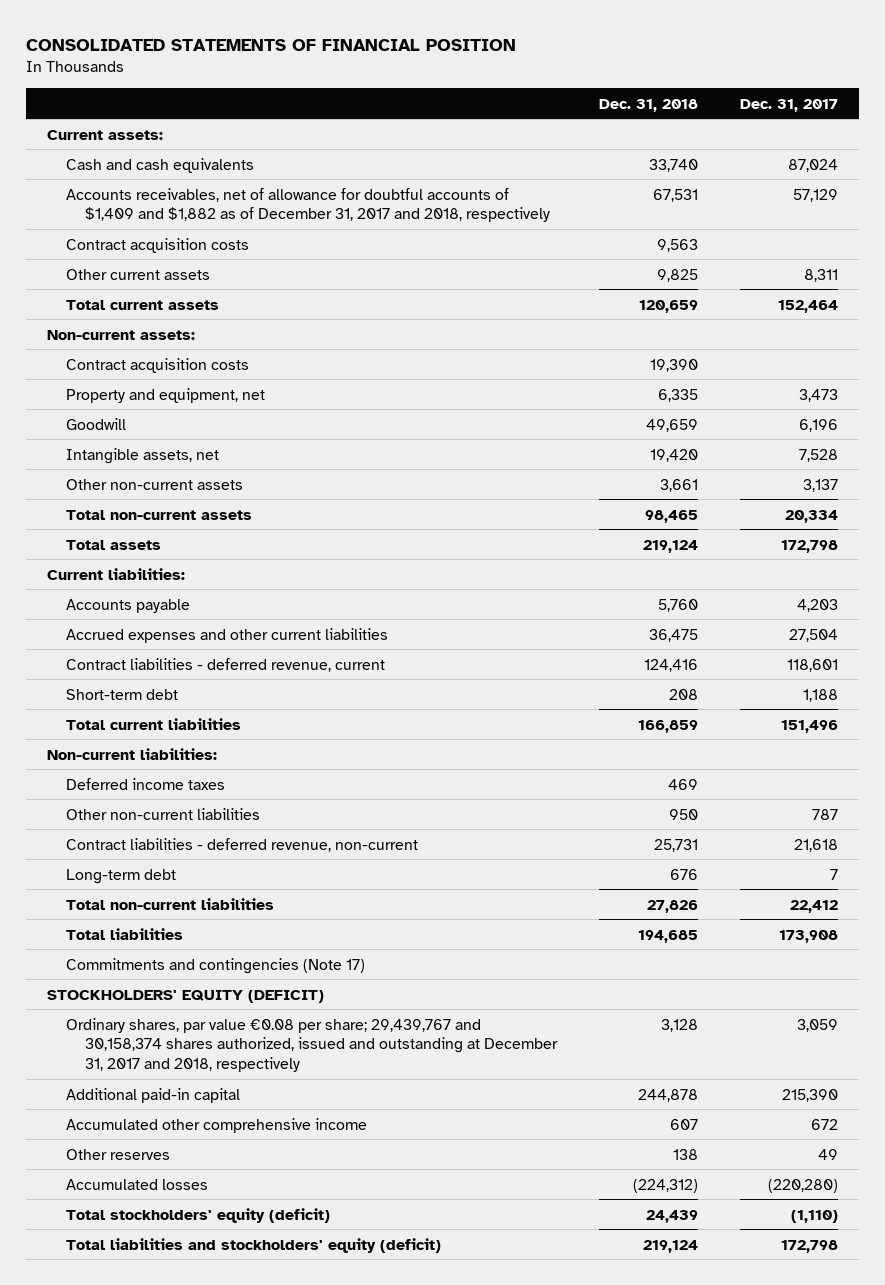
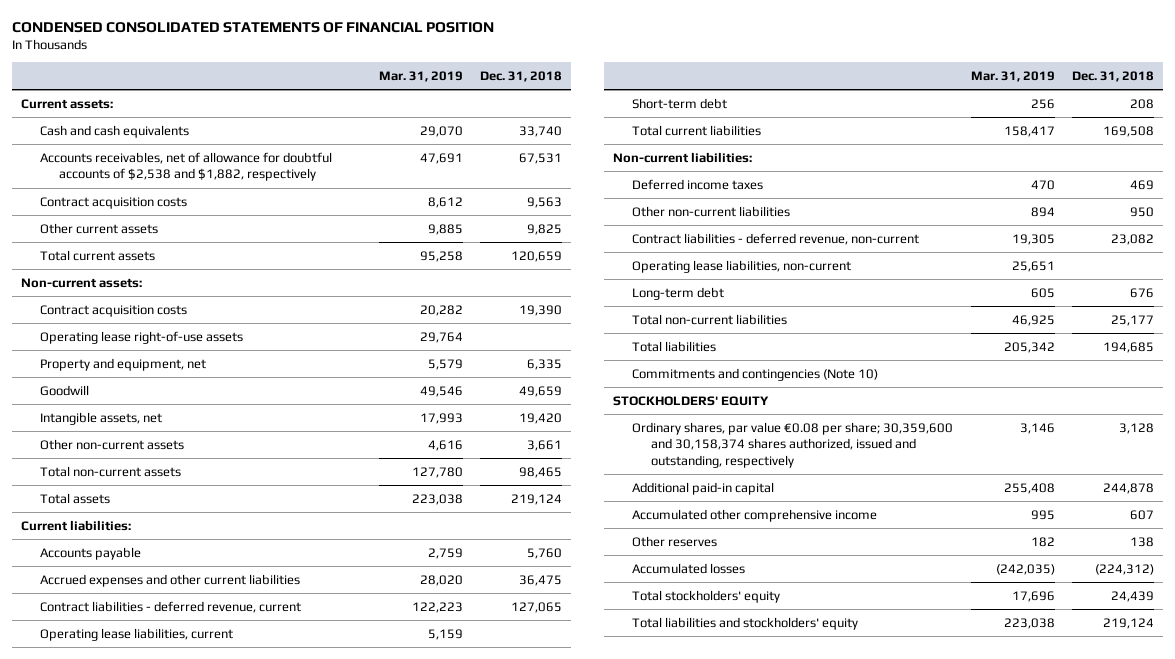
[26,38,517,51] CONSOLIDATED STATEMENTS OF FINANCIAL POSITION -> [11,21,494,33] CONDENSED CONSOLIDATED STATEMENTS OF FINANCIAL POSITION
[740,98,839,112] Dec. 31, 2017 -> none
none -> [378,70,463,82] Mar. 31, 2019
[66,187,551,223] Accounts receivables, net of allowance for doubtful accounts of $1,409 and $1,882 as of December 31, 2017 and 2018, respectively -> [39,151,332,182] Accounts receivables, net of allowance for doubtful accounts of $2,538 and $1,882, respectively
none -> [39,330,243,344] Operating lease right-of-use assets
[644,658,699,672] 124,416 -> [511,601,563,613] 127,065
none -> [39,627,233,641] Operating lease liabilities, current
[638,719,699,733] 166,859 -> [1103,125,1155,137] 169,508
[654,838,699,852] 25,731 -> [1111,233,1155,245] 23,082
none -> [631,259,851,273] Operating lease liabilities, non-current
[647,899,699,913] 27,826 -> [1111,314,1155,326] 25,177
[66,957,366,974] Commitments and contingencies (Note 17) -> [631,367,878,381] Commitments and contingencies (Note 10)
[47,989,325,1003] STOCKHOLDERS' EQUITY (DEFICIT) -> [612,395,769,406] STOCKHOLDERS' EQUITY
[66,1017,559,1072] Ordinary shares, par value €0.08 per share; 29,439,767 and 30,158,374 shares authorized, issued and outstanding at December 31, 2017 and 2018, respectively -> [631,421,953,469] Ordinary shares, par value €0.08 per share; 30,359,600 and 30,158,374 shares authorized, issued and outstanding, respectively
[66,1207,331,1223] Total stockholders' equity (deficit) -> [631,589,780,603] Total stockholders' equity
[66,1237,442,1253] Total liabilities and stockholders' equity (deficit) -> [631,616,858,630] Total liabilities and stockholders' equity

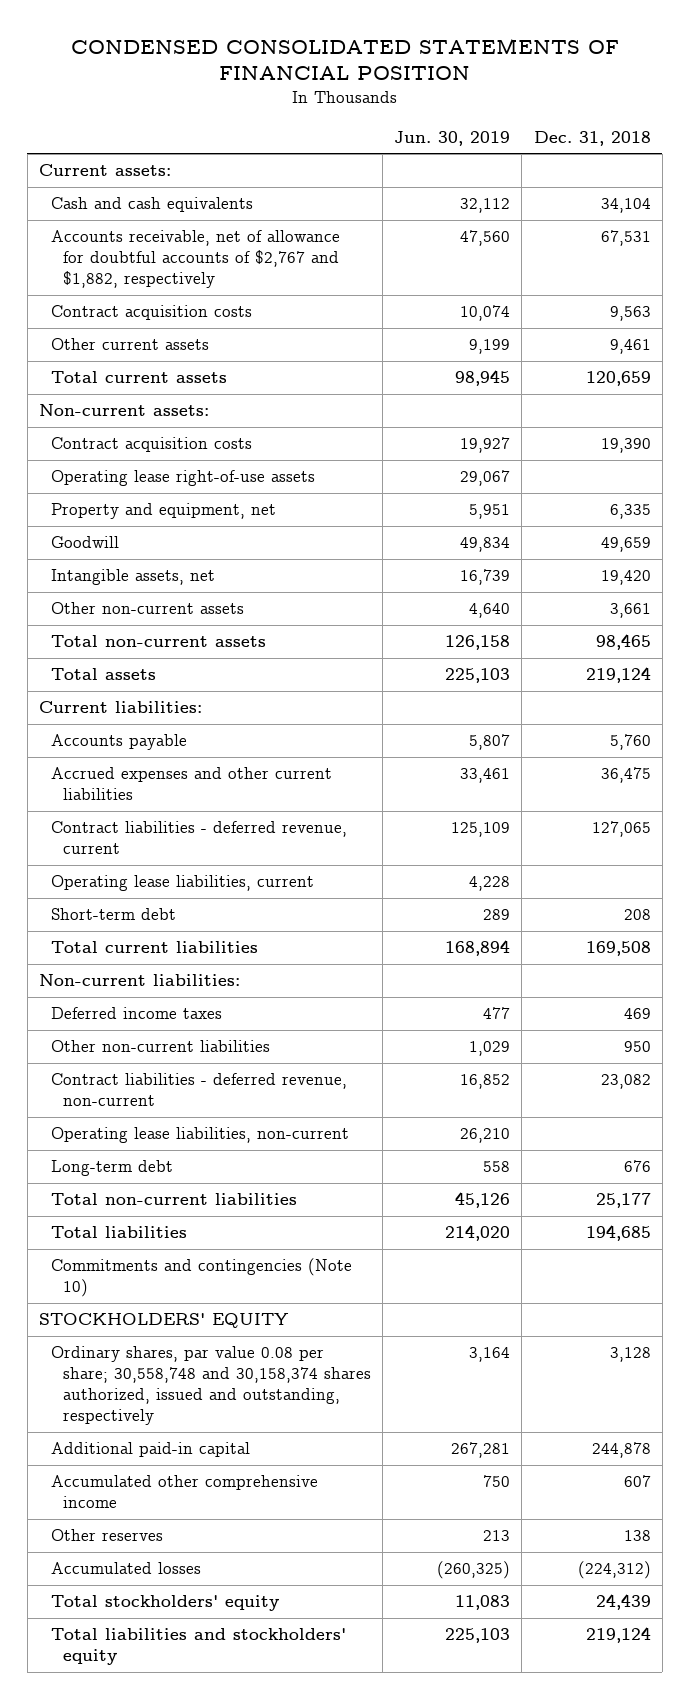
[378,70,463,82] Mar. 31, 2019 -> none
none -> [394,130,511,146] Jun. 30, 2019
[519,125,563,137] 33,740 -> [600,198,651,214] 34,104
[39,151,332,182] Accounts receivables, net of allowance for doubtful accounts of $2,538 and $1,882, respectively -> [50,230,340,289] Accounts receivable, net of allowance for doubtful accounts of $2,767 and $1,882, respectively
[527,223,563,235] 9,825 -> [609,339,651,355] 9,461
[631,421,953,469] Ordinary shares, par value €0.08 per share; 30,359,600 and 30,158,374 shares authorized, issued and outstanding, respectively -> [50,1346,371,1426] Ordinary shares, par value 0.08 per share; 30,558,748 and 30,158,374 shares authorized, issued and outstanding, respectively

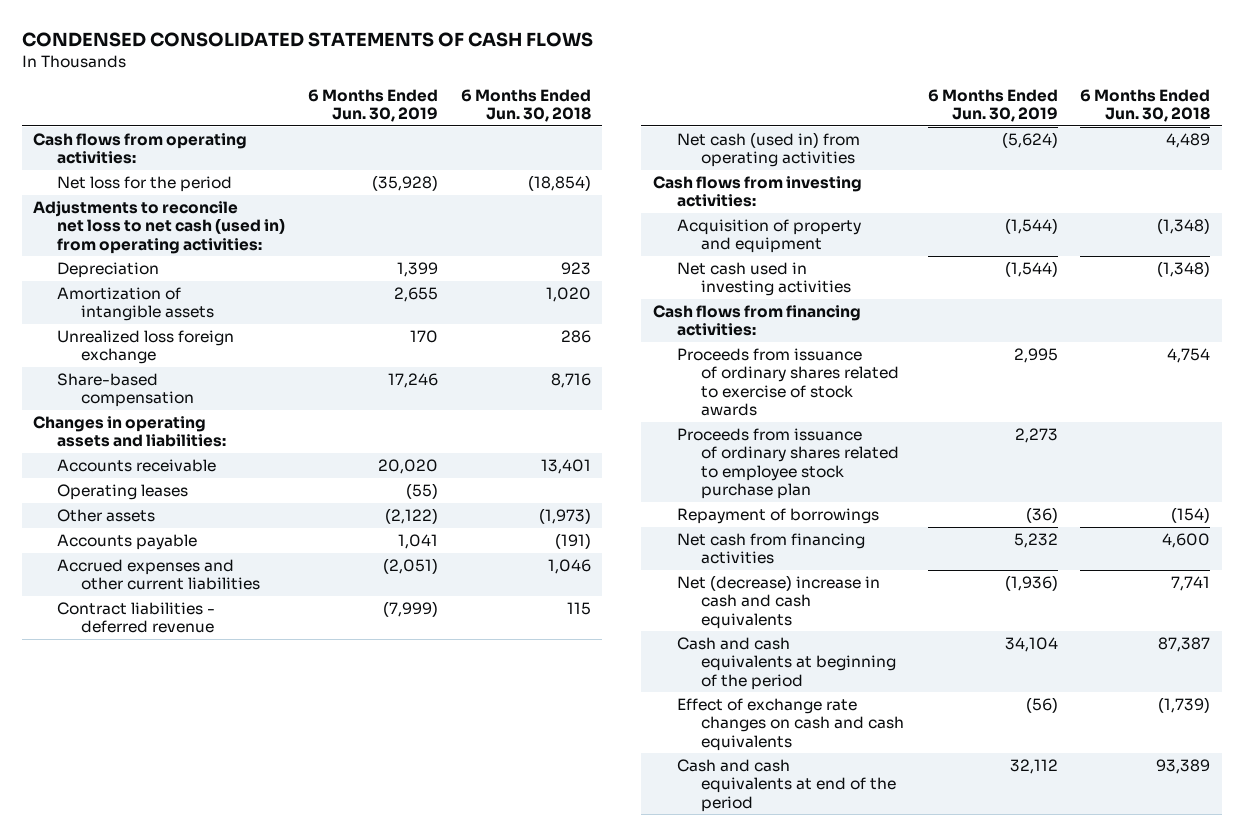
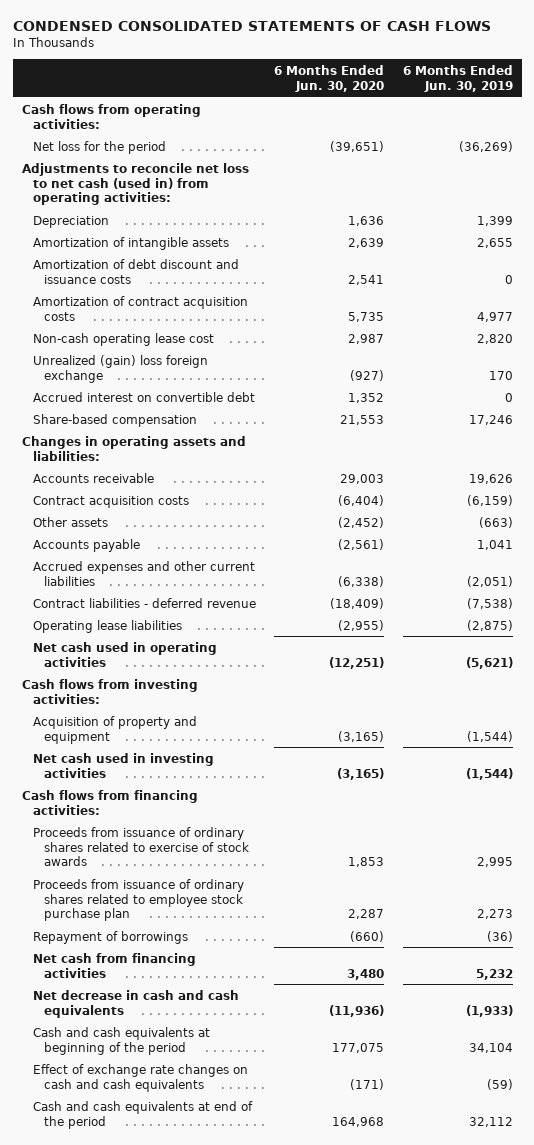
[460,88,591,123] 6 Months Ended Jun. 30, 2018 -> none
none -> [274,64,385,92] 6 Months Ended Jun. 30, 2020
[371,175,438,192] (35,928) -> [458,140,513,152] (36,269)
none -> [32,258,239,284] Amortization of debt discount and issuance costs
none -> [32,295,248,321] Amortization of contract acquisition costs
none -> [32,332,214,346] Non-cash operating lease cost
[57,330,235,365] Unrealized loss foreign exchange -> [32,354,208,383] Unrealized (gain) loss foreign exchange
none -> [32,391,255,402] Accrued interest on convertible debt
[57,484,189,501] Operating leases -> none
[377,459,438,475] 20,020 -> [468,473,513,484] 19,626
none -> [32,495,189,508] Contract acquisition costs
[384,508,438,525] (2,122) -> [478,516,513,528] (663)
[382,601,438,618] (7,999) -> [466,597,513,609] (7,538)
none -> [32,619,182,633] Operating lease liabilities
[676,132,860,168] Net cash (used in) from operating activities -> [32,641,217,667] Net cash used in operating activities
[1001,132,1058,149] (5,624) -> [465,656,513,669] (5,621)
[676,575,880,629] Net (decrease) increase in cash and cash equivalents -> [32,989,239,1018] Net decrease in cash and cash equivalents
[1004,575,1058,592] (1,936) -> [465,1004,513,1017] (1,933)
[1025,697,1058,714] (56) -> [486,1078,513,1090] (59)

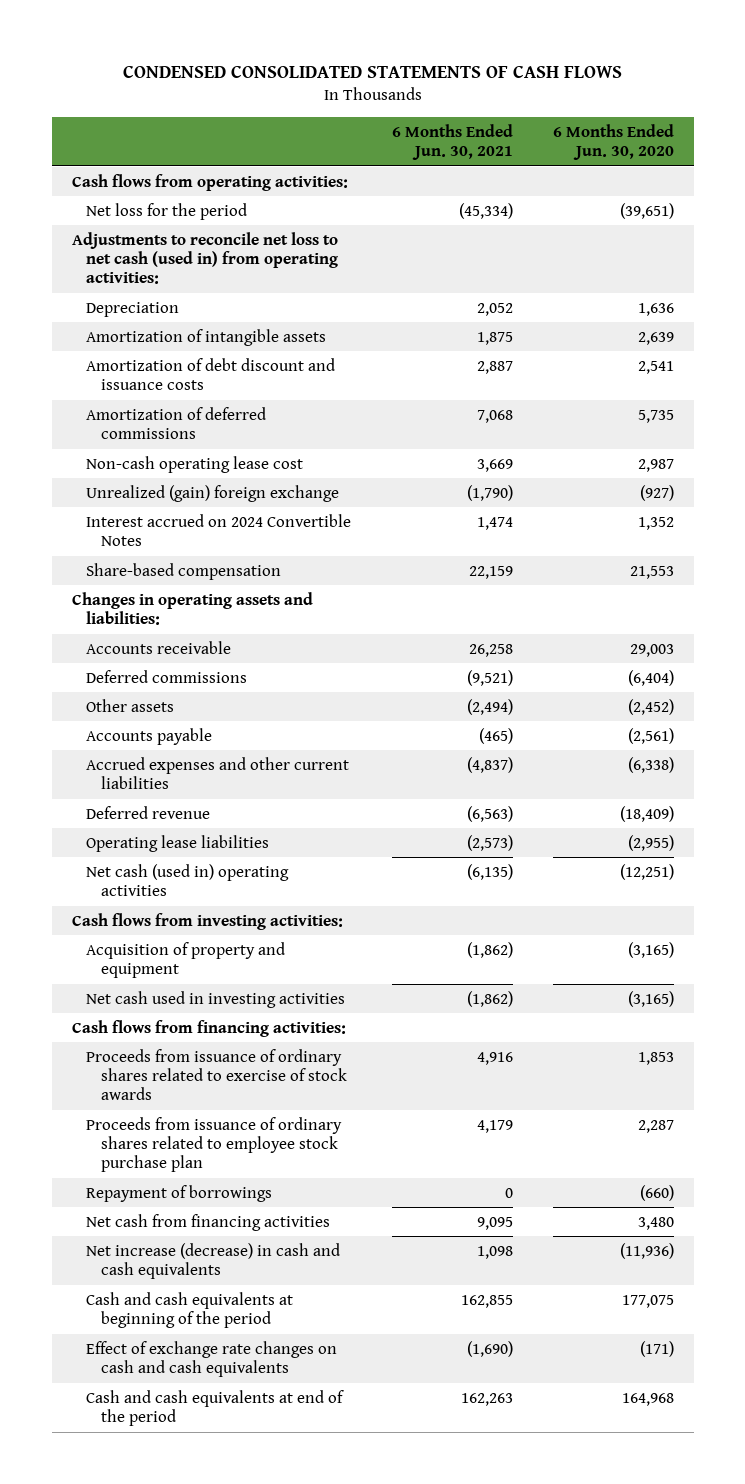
[402,64,513,92] 6 Months Ended Jun. 30, 2019 -> none
none -> [391,123,513,161] 6 Months Ended Jun. 30, 2021
[32,295,248,321] Amortization of contract acquisition costs -> [86,406,267,440] Amortization of deferred commissions
[32,354,208,383] Unrealized (gain) loss foreign exchange -> [86,484,340,502] Unrealized (gain) foreign exchange
[32,391,255,402] Accrued interest on convertible debt -> [86,513,352,547] Interest accrued on 2024 Convertible Notes
[32,495,189,508] Contract acquisition costs -> [86,669,248,683] Deferred commissions
[32,597,256,608] Contract liabilities - deferred revenue -> [86,805,211,819] Deferred revenue
[32,641,217,667] Net cash used in operating activities -> [86,863,290,897] Net cash (used in) operating activities
[32,989,239,1018] Net decrease in cash and cash equivalents -> [86,1242,341,1280] Net increase (decrease) in cash and cash equivalents

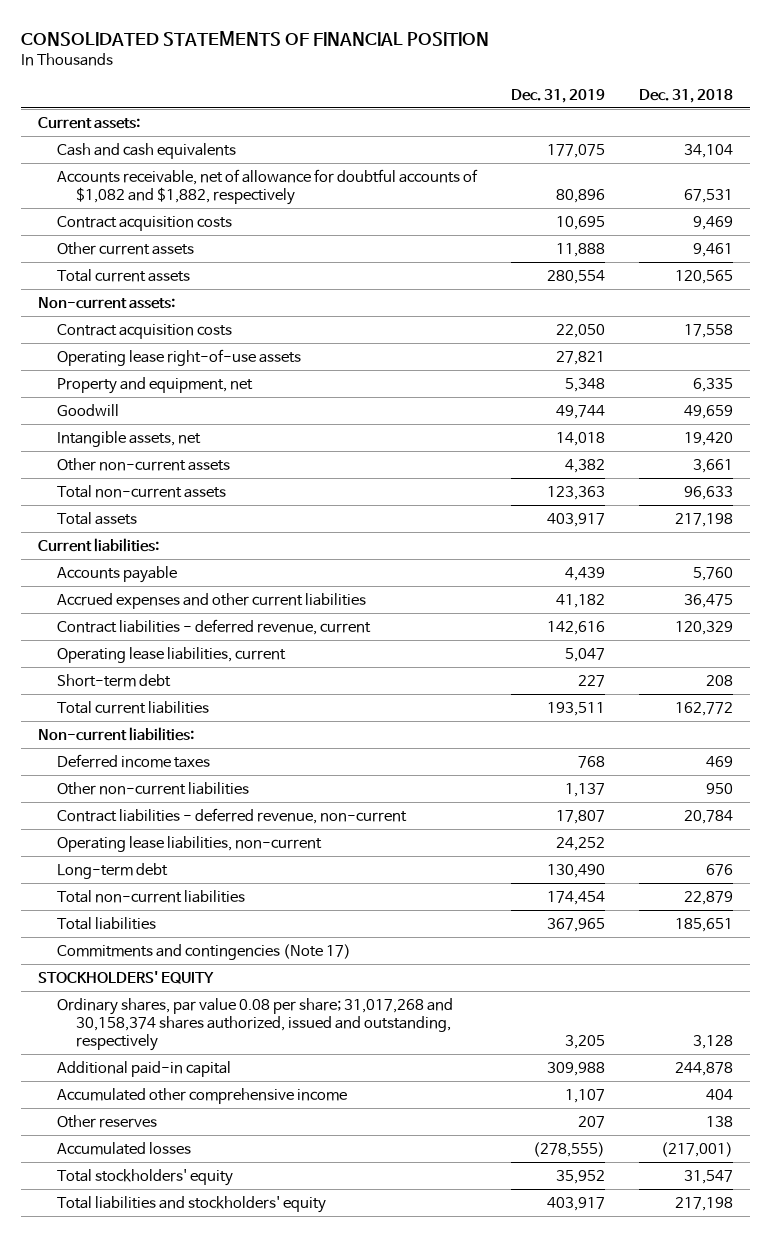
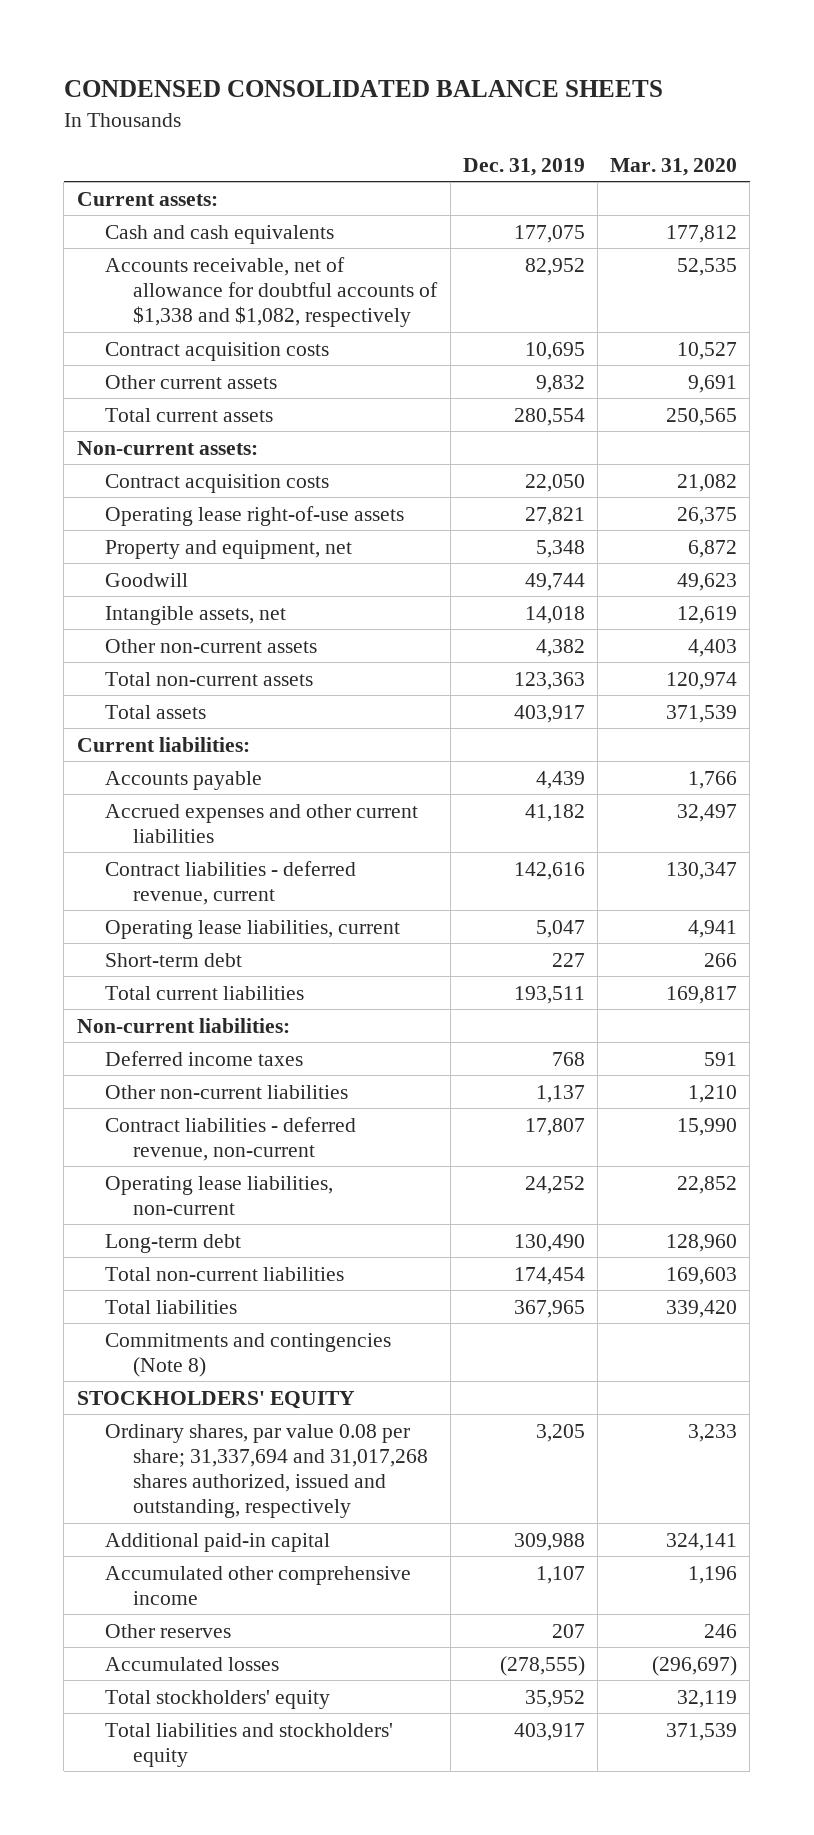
[21,30,490,46] CONSOLIDATED STATEMENTS OF FINANCIAL POSITION -> [63,80,663,98] CONDENSED CONSOLIDATED BALANCE SHEETS
[638,88,733,103] Dec. 31, 2018 -> none
none -> [610,157,738,176] Mar. 31, 2020
[56,169,478,206] Accounts receivable, net of allowance for doubtful accounts of $1,082 and $1,882, respectively -> [105,256,439,328] Accounts receivable, net of allowance for doubtful accounts of $1,338 and $1,082, respectively
[555,189,605,204] 80,896 -> [524,257,585,276] 82,952
[555,243,605,258] 11,888 -> [535,374,585,393] 9,832
[56,944,351,961] Commitments and contingencies (Note 17) -> [105,1332,392,1377] Commitments and contingencies (Note 8)
[56,998,453,1052] Ordinary shares, par value 0.08 per share; 31,017,268 and 30,158,374 shares authorized, issued and outstanding, respectively -> [105,1423,429,1519] Ordinary shares, par value 0.08 per share; 31,337,694 and 31,017,268 shares authorized, issued and outstanding, respectively

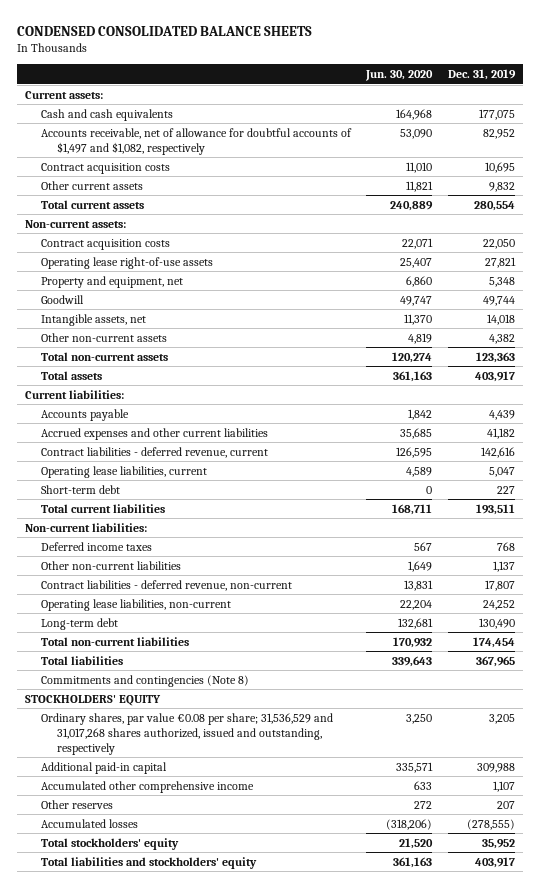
[610,157,738,176] Mar. 31, 2020 -> none
none -> [365,69,434,81] Jun. 30, 2020
[105,256,439,328] Accounts receivable, net of allowance for doubtful accounts of $1,338 and $1,082, respectively -> [40,127,352,155] Accounts receivable, net of allowance for doubtful accounts of $1,497 and $1,082, respectively
[105,1423,429,1519] Ordinary shares, par value 0.08 per share; 31,337,694 and 31,017,268 shares authorized, issued and outstanding, respectively -> [40,712,333,755] Ordinary shares, par value €0.08 per share; 31,536,529 and 31,017,268 shares authorized, issued and outstanding, respectively

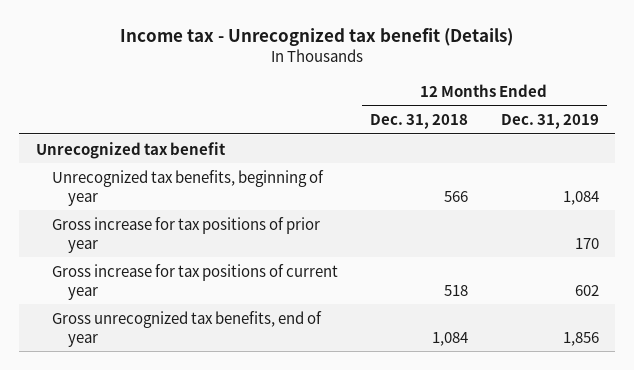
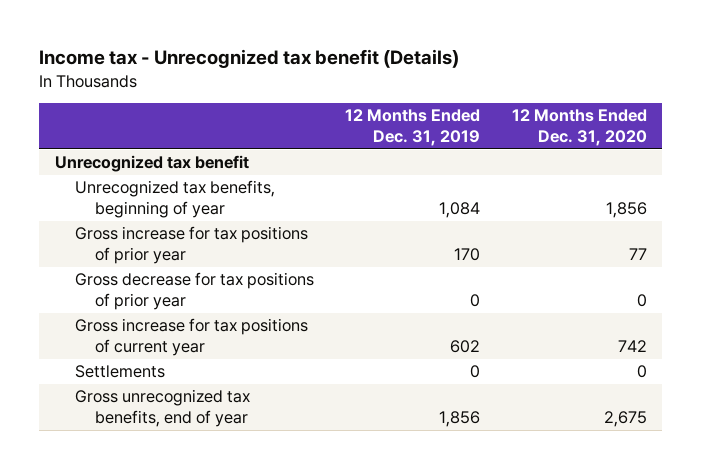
[370,114,469,130] Dec. 31, 2018 -> none
none -> [511,109,647,147] 12 Months Ended Dec. 31, 2020
none -> [74,272,314,310] Gross decrease for tax positions of prior year
none -> [74,365,165,379] Settlements

